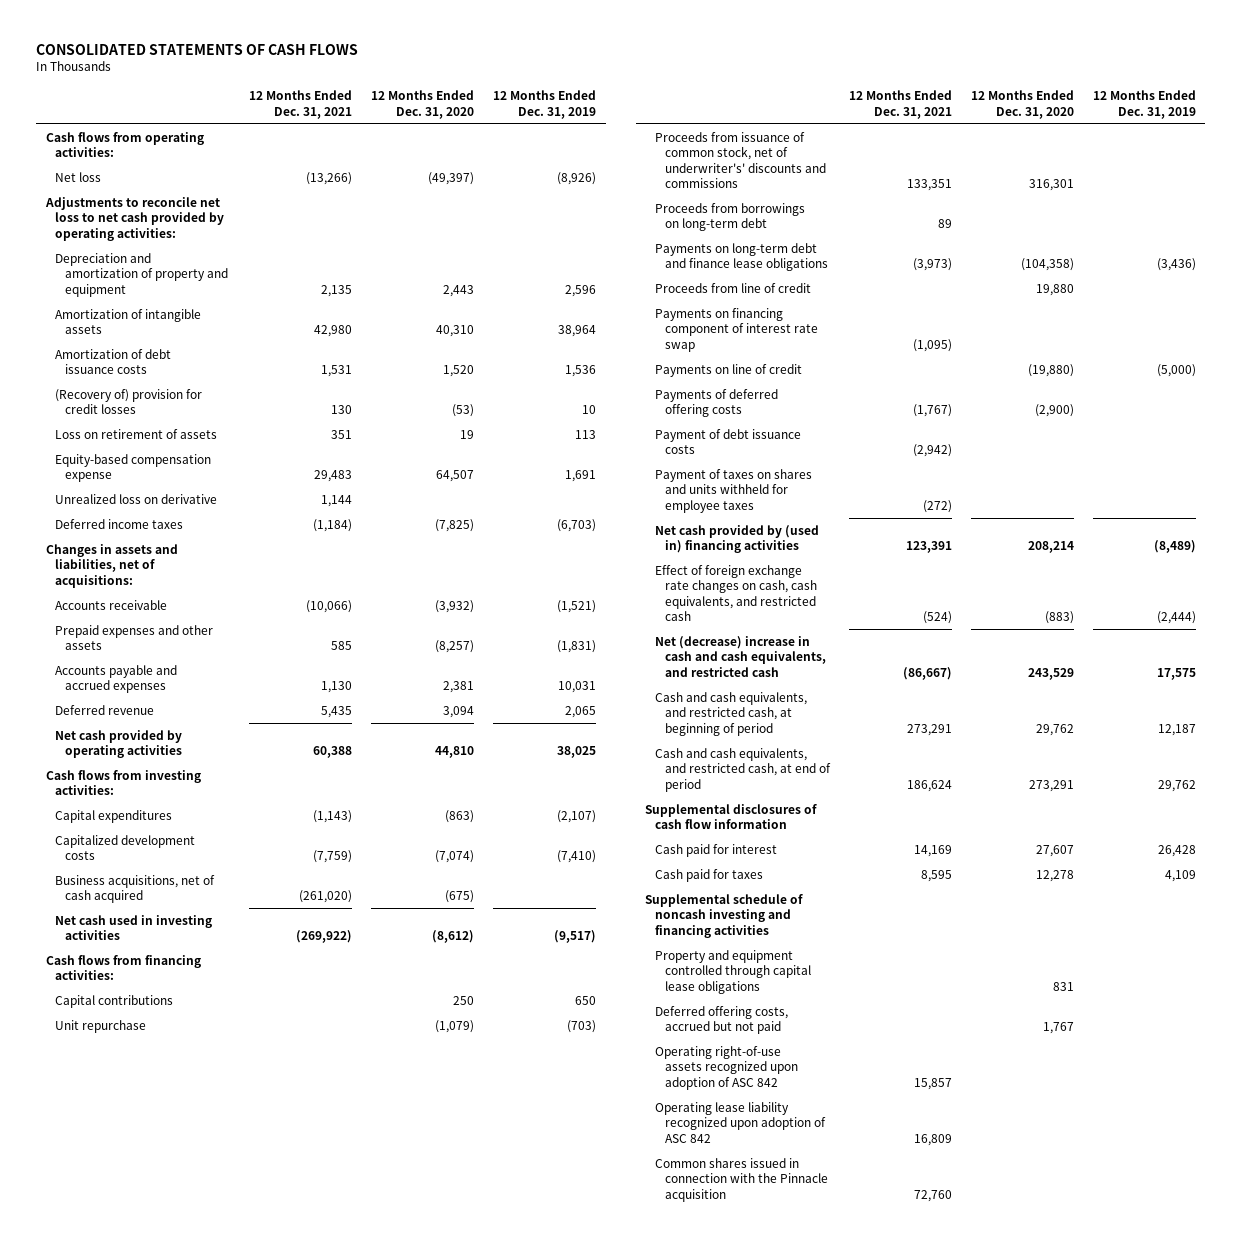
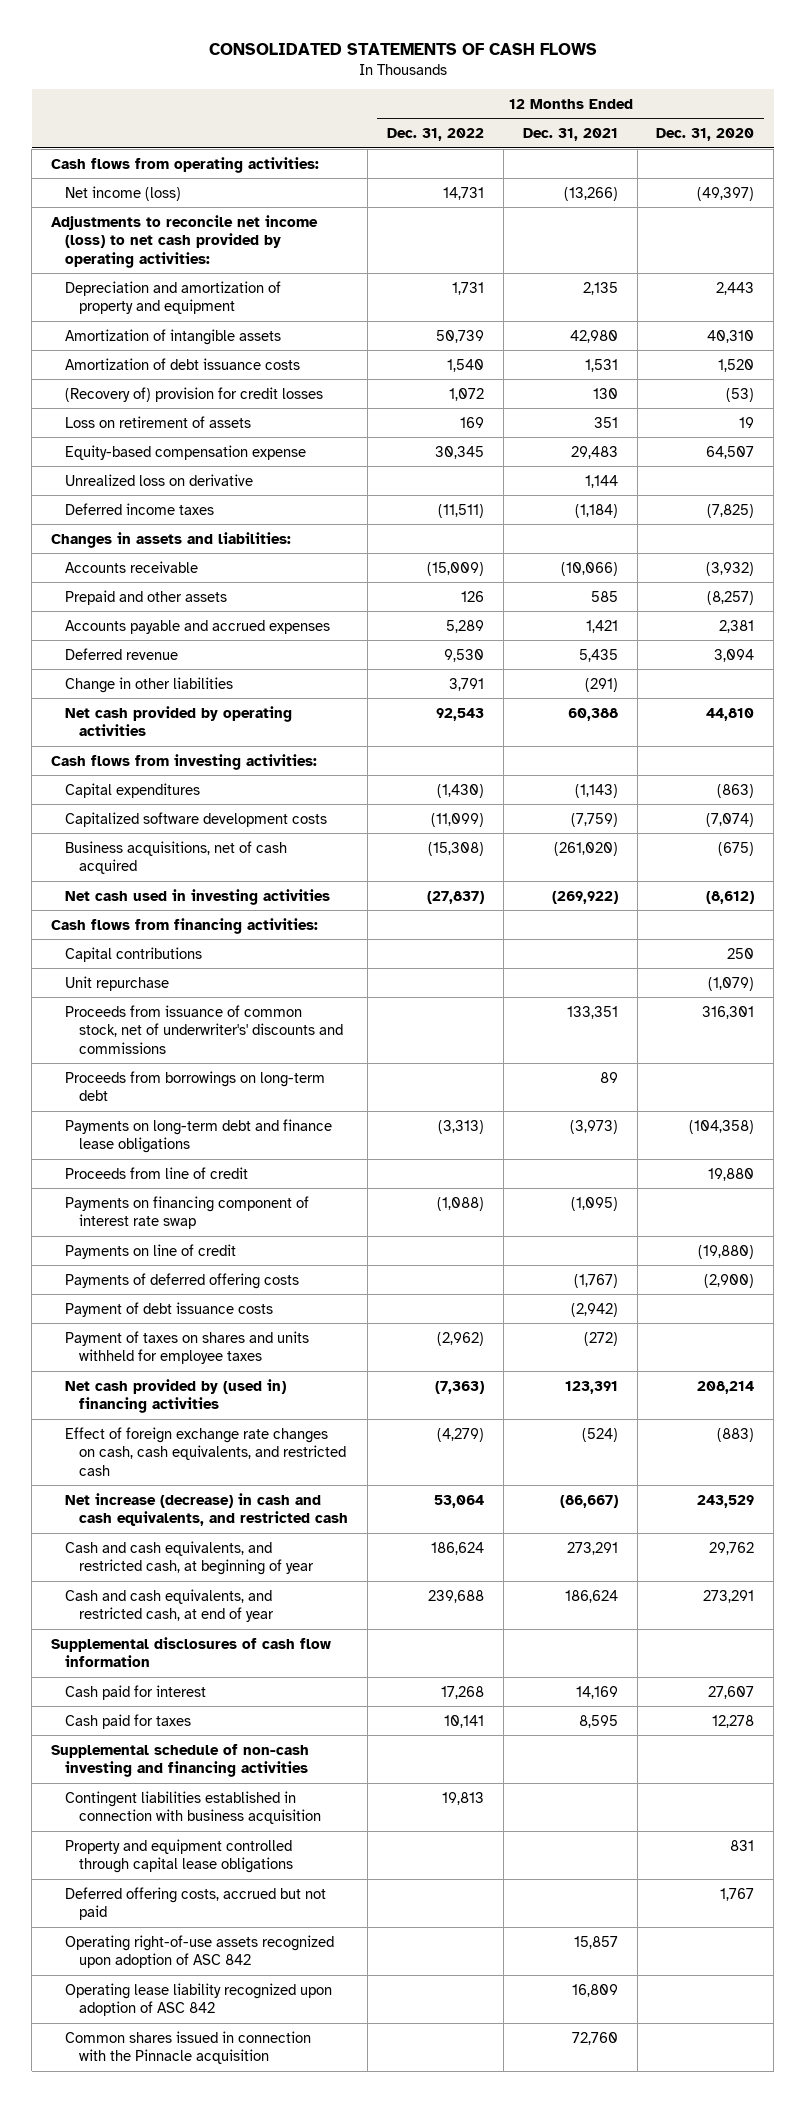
[493,90,597,119] 12 Months Ended Dec. 31, 2019 -> none
none -> [386,128,484,142] Dec. 31, 2022
[55,171,102,182] Net loss -> [65,185,182,201] Net income (loss)
[44,196,225,241] Adjustments to reconcile net loss to net cash provided by operating activities: -> [50,214,318,268] Adjustments to reconcile net income (loss) to net cash provided by operating activities:
[45,543,178,588] Changes in assets and liabilities, net of acquisitions: -> [50,531,291,548] Changes in assets and liabilities:
[55,624,214,651] Prepaid expenses and other assets -> [65,589,228,605] Prepaid and other assets
[321,681,353,694] 1,130 -> [585,619,618,633] 1,421
none -> [65,676,234,693] Change in other liabilities
[55,834,196,861] Capitalized development costs -> [65,811,328,827] Capitalized software development costs
[655,635,826,677] Net (decrease) increase in cash and cash equivalents, and restricted cash -> [65,1492,349,1527] Net increase (decrease) in cash and cash equivalents, and restricted cash
[655,691,808,736] Cash and cash equivalents, and restricted cash, at beginning of period -> [65,1540,315,1576] Cash and cash equivalents, and restricted cash, at beginning of year
[655,747,831,792] Cash and cash equivalents, and restricted cash, at end of period -> [65,1588,275,1623] Cash and cash equivalents, and restricted cash, at end of year
[645,893,804,938] Supplemental schedule of noncash investing and financing activities -> [50,1743,309,1778] Supplemental schedule of non-cash investing and financing activities
none -> [65,1790,322,1825] Contingent liabilities established in connection with business acquisition

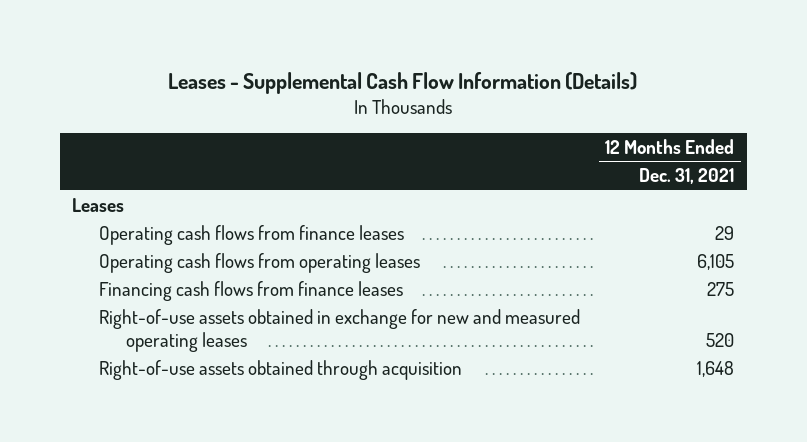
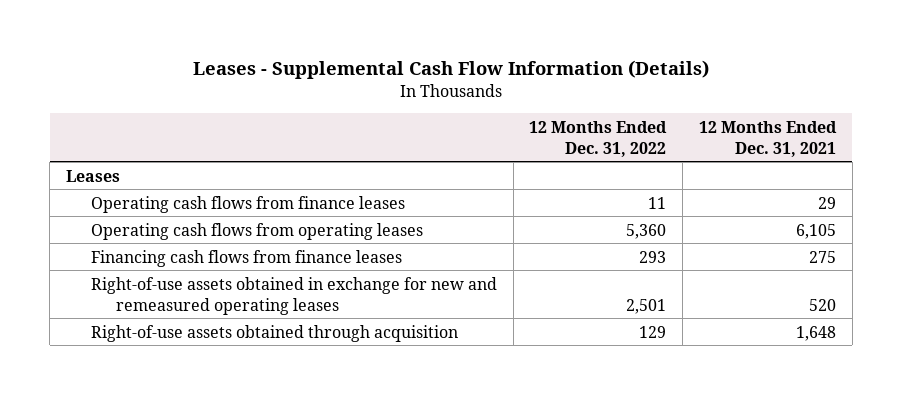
none -> [529,120,668,157] 12 Months Ended Dec. 31, 2022
[98,309,580,352] Right-of-use assets obtained in exchange for new and measured operating leases -> [90,276,497,315] Right-of-use assets obtained in exchange for new and remeasured operating leases

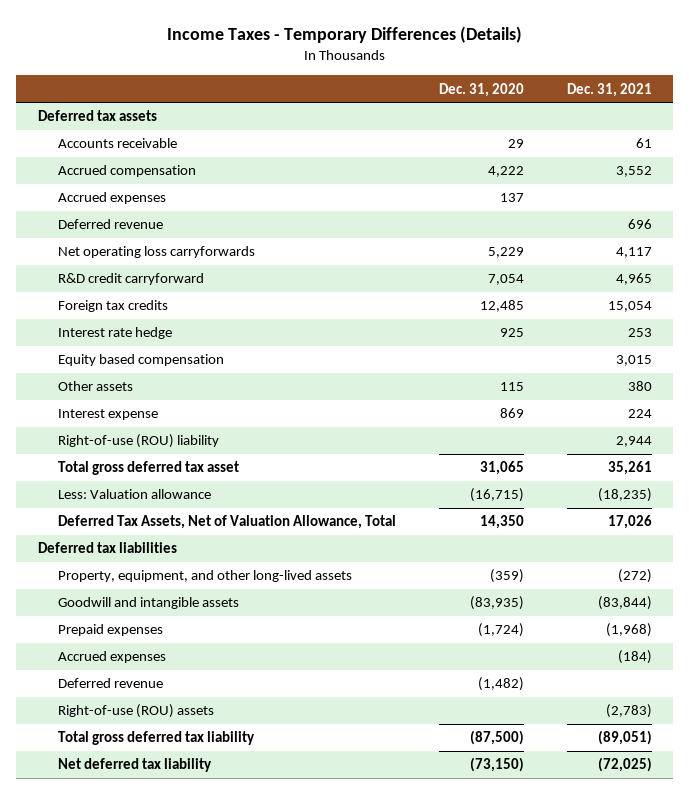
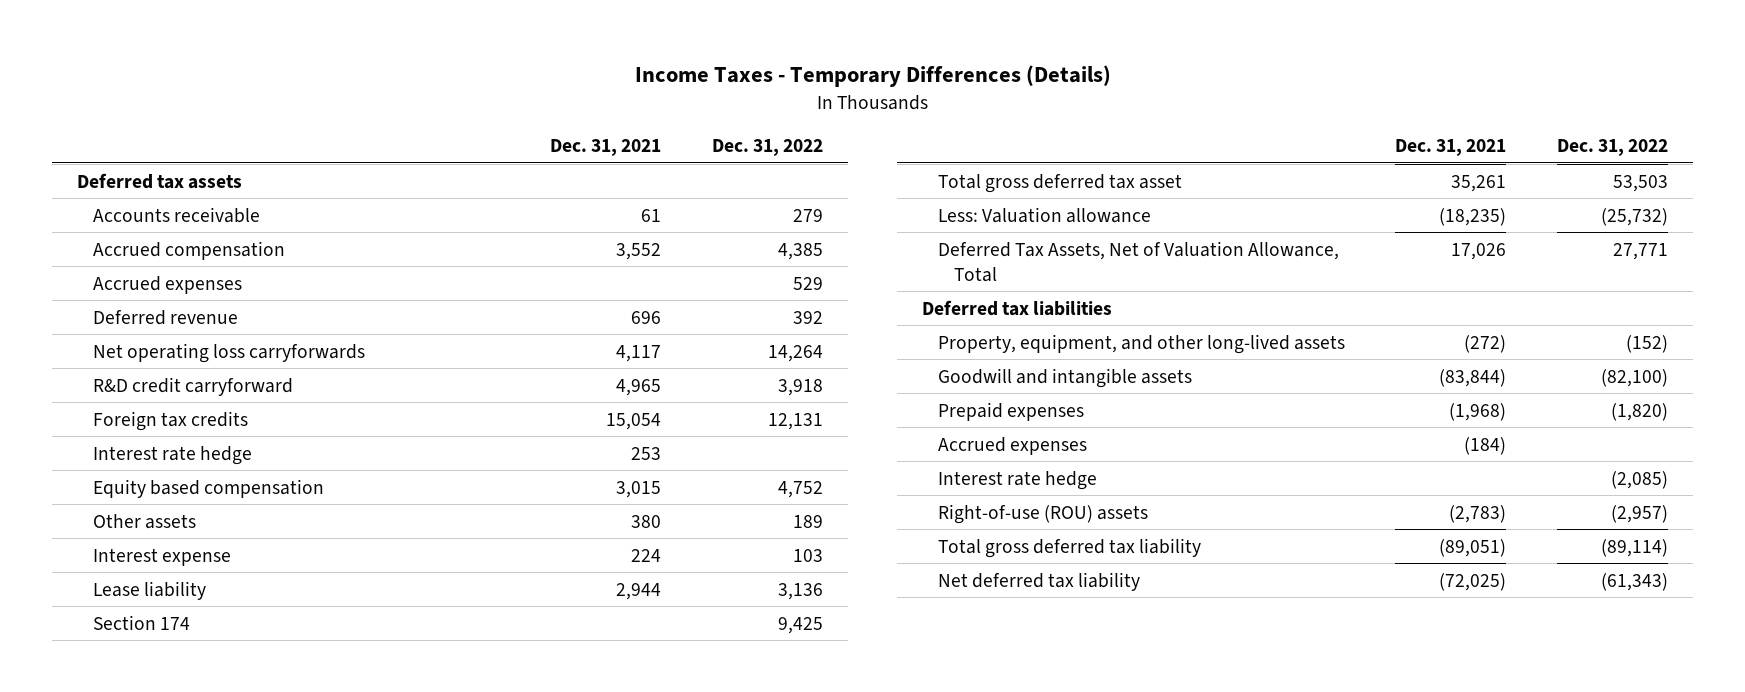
[438,82,524,97] Dec. 31, 2020 -> none
none -> [711,138,823,156] Dec. 31, 2022
[58,434,220,449] Right-of-use (ROU) liability -> [92,580,206,600] Lease liability
none -> [92,614,190,630] Section 174
[58,678,164,689] Deferred revenue -> none
none -> [937,470,1097,490] Interest rate hedge

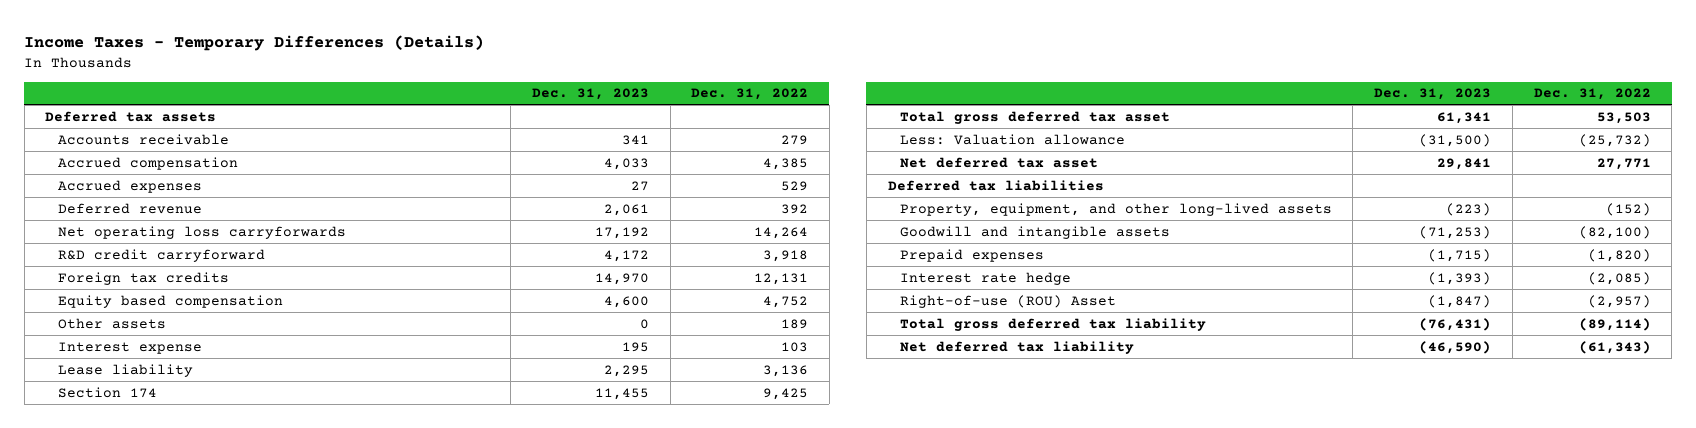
[550,138,662,156] Dec. 31, 2021 -> none
none -> [531,88,649,101] Dec. 31, 2023
[92,445,252,465] Interest rate hedge -> none
[937,240,1339,282] Deferred Tax Assets, Net of Valuation Allowance, Total -> [899,156,1098,168] Net deferred tax asset
[937,436,1087,455] Accrued expenses -> none
[937,503,1148,524] Right-of-use (ROU) assets -> [899,294,1116,308] Right-of-use (ROU) Asset

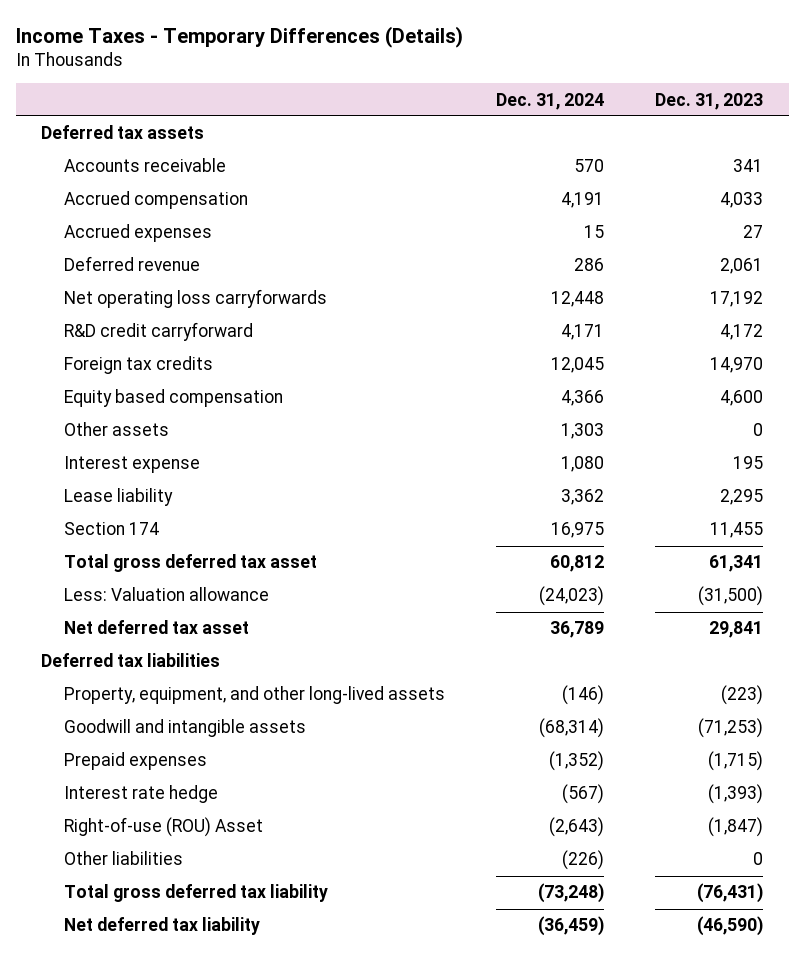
[691,88,809,101] Dec. 31, 2022 -> none
none -> [496,92,605,110] Dec. 31, 2024
none -> [63,851,183,866] Other liabilities

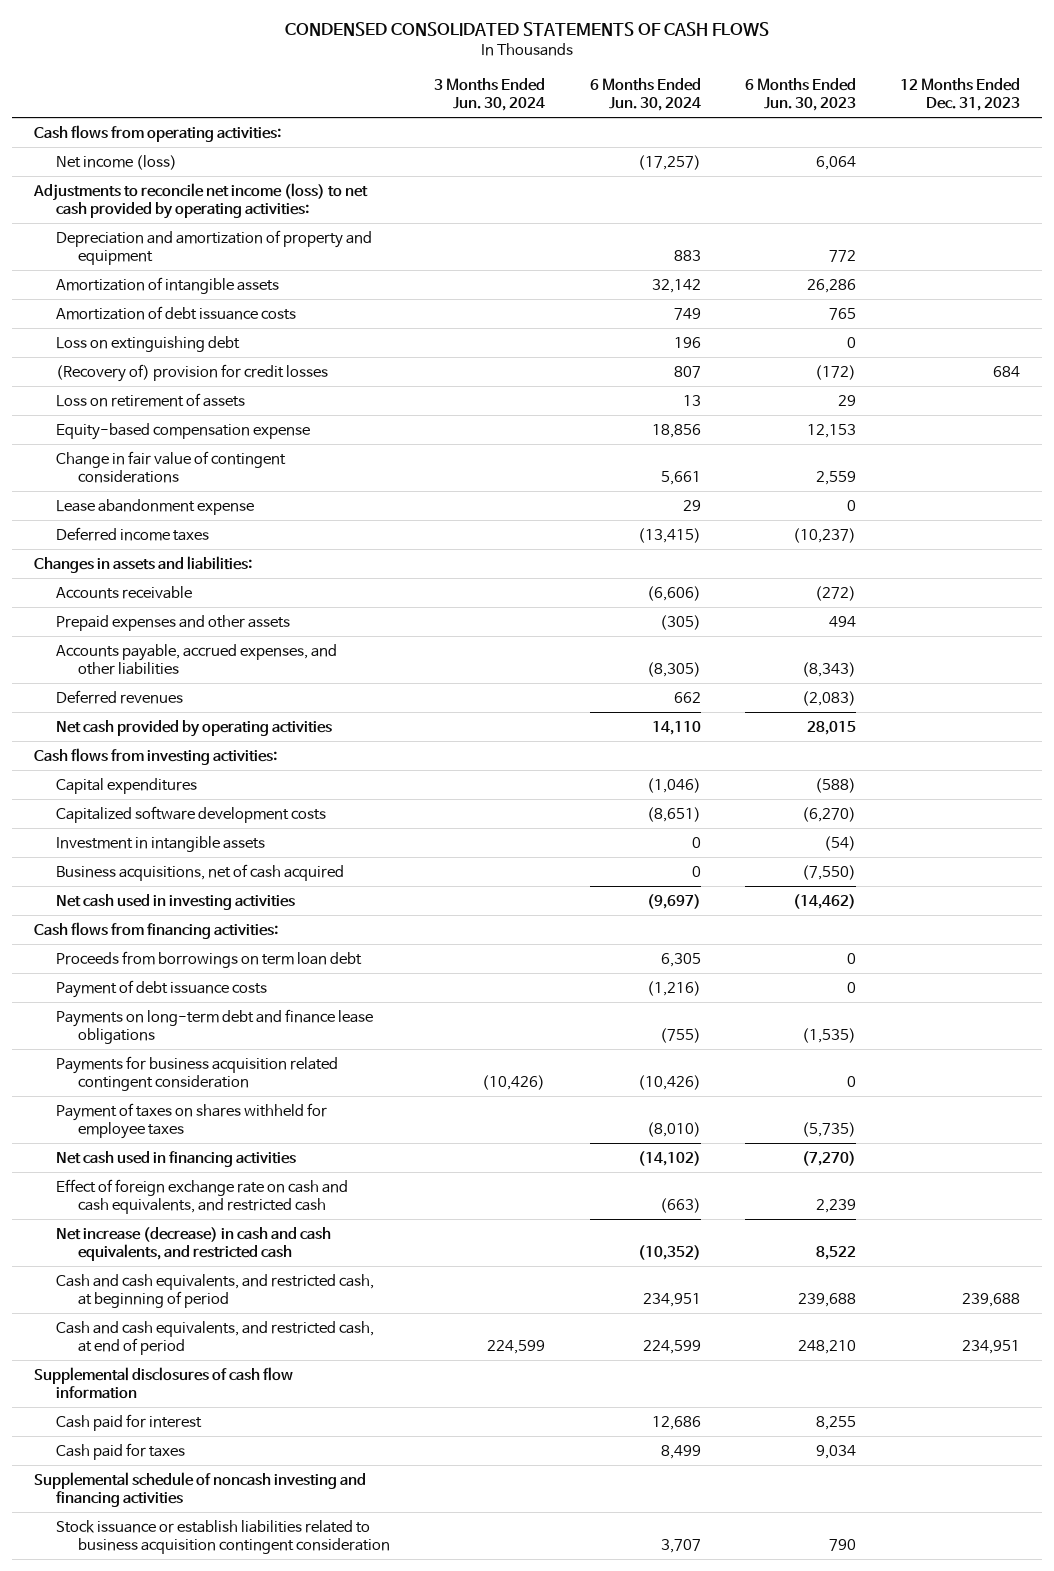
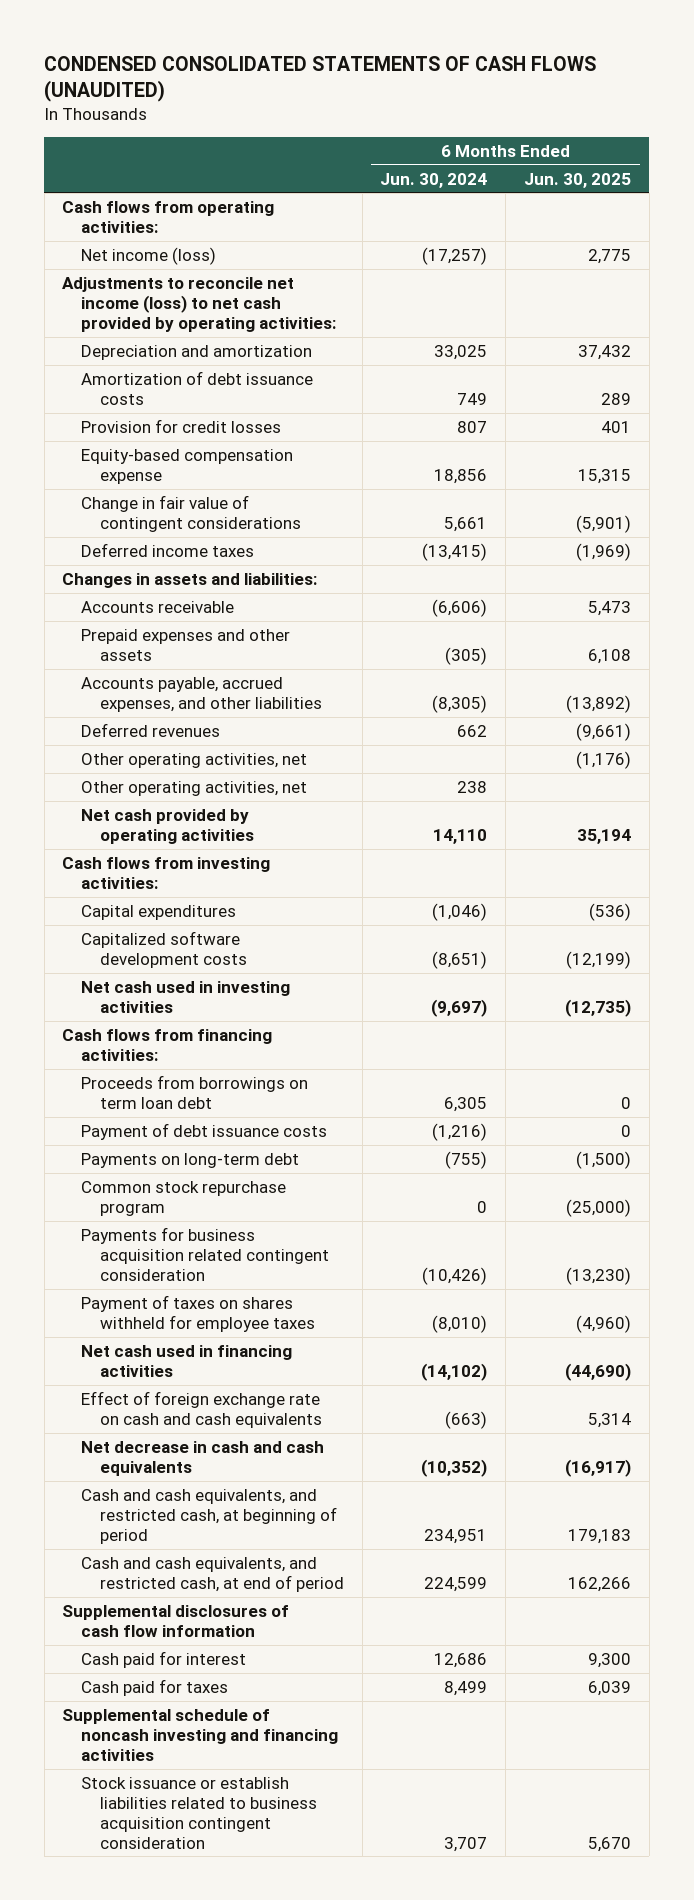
[285,22,770,37] CONDENSED CONSOLIDATED STATEMENTS OF CASH FLOWS -> [44,55,597,103] CONDENSED CONSOLIDATED STATEMENTS OF CASH FLOWS (UNAUDITED)
[434,78,546,112] 3 Months Ended Jun. 30, 2024 -> none
[744,78,856,112] 6 Months Ended Jun. 30, 2023 -> none
[900,78,1021,112] 12 Months Ended Dec. 31, 2023 -> none
none -> [524,172,632,188] Jun. 30, 2025
[56,276,280,294] Amortization of intangible assets -> none
[56,229,373,265] Depreciation and amortization of property and equipment -> [81,344,313,360] Depreciation and amortization
[673,249,701,261] 883 -> [434,344,488,360] 33,025
[56,335,241,352] Loss on extinguishing debt -> none
[56,392,246,407] Loss on retirement of assets -> none
[56,363,329,382] (Recovery of) provision for credit losses -> [81,418,282,433] Provision for credit losses
[56,498,255,515] Lease abandonment expense -> none
none -> [81,752,308,768] Other operating activities, net
none -> [81,780,308,796] Other operating activities, net
[56,835,266,852] Investment in intangible assets -> none
[56,863,345,881] Business acquisitions, net of cash acquired -> none
[56,1008,374,1044] Payments on long-term debt and finance lease obligations -> [81,1152,300,1168] Payments on long-term debt
none -> [81,1180,287,1216] Common stock repurchase program
[56,1178,349,1214] Effect of foreign exchange rate on cash and cash equivalents, and restricted cash -> [81,1390,322,1428] Effect of foreign exchange rate on cash and cash equivalents
[56,1226,332,1261] Net increase (decrease) in cash and cash equivalents, and restricted cash -> [81,1440,325,1476] Net decrease in cash and cash equivalents

